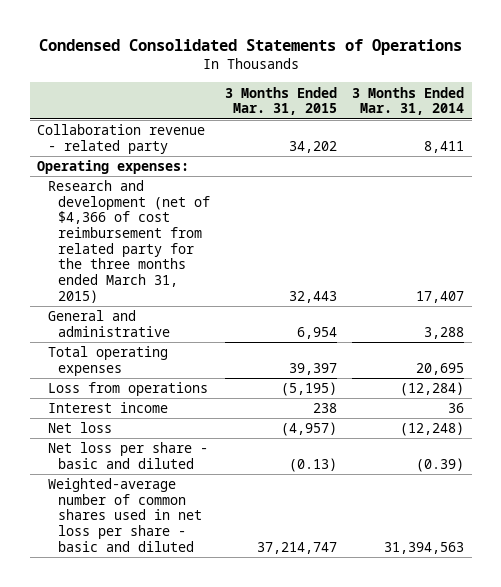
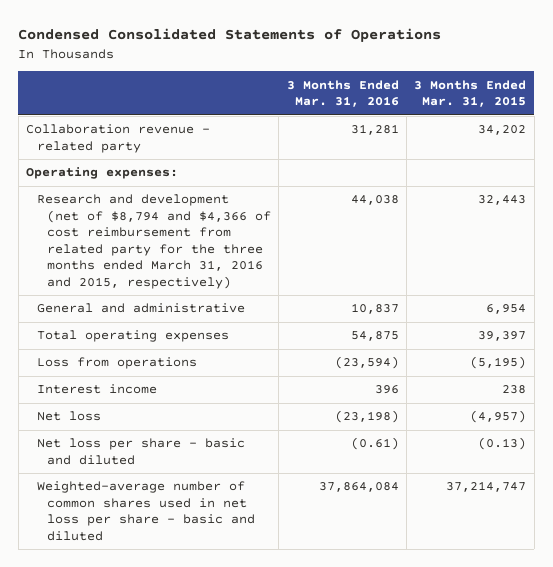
[352,86,465,116] 3 Months Ended Mar. 31, 2014 -> none
none -> [286,79,399,108] 3 Months Ended Mar. 31, 2016
[47,180,210,303] Research and development (net of $4,366 of cost reimbursement from related party for the three months ended March 31, 2015) -> [36,194,272,289] Research and development (net of $8,794 and $4,366 of cost reimbursement from related party for the three months ended March 31, 2016 and 2015, respectively)

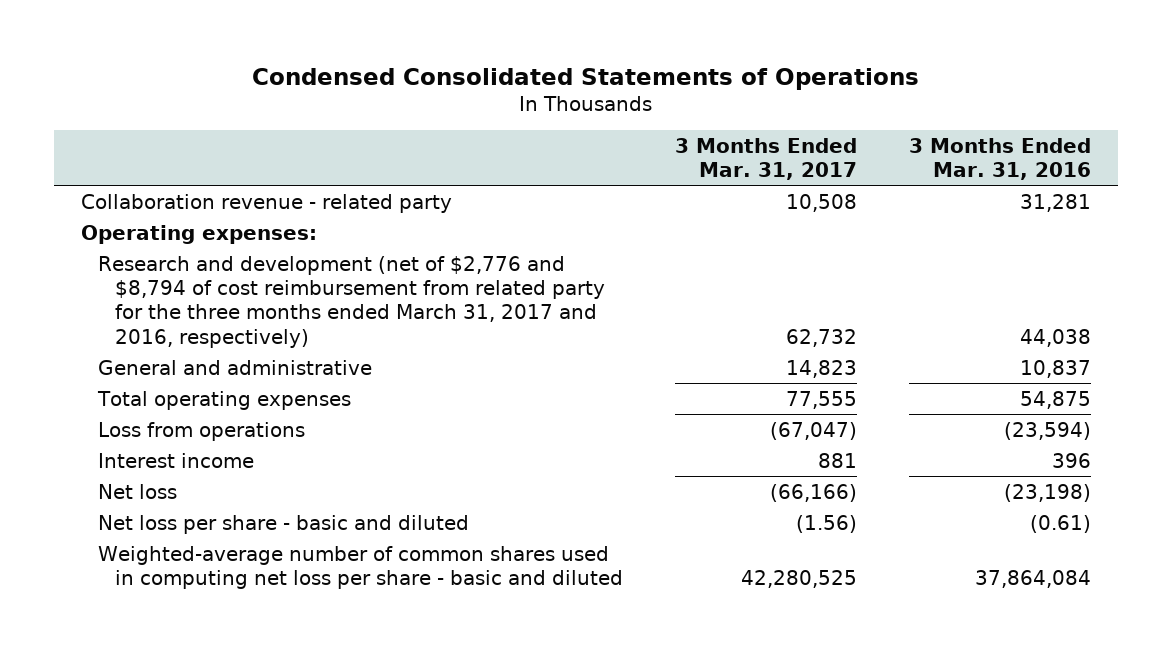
[414,79,527,108] 3 Months Ended Mar. 31, 2015 -> none
none -> [675,137,858,180] 3 Months Ended Mar. 31, 2017
[36,194,272,289] Research and development (net of $8,794 and $4,366 of cost reimbursement from related party for the three months ended March 31, 2016 and 2015, respectively) -> [97,255,605,348] Research and development (net of $2,776 and $8,794 of cost reimbursement from related party for the three months ended March 31, 2017 and 2016, respectively)
[36,481,256,541] Weighted-average number of common shares used in net loss per share - basic and diluted -> [97,545,623,589] Weighted-average number of common shares used in computing net loss per share - basic and diluted

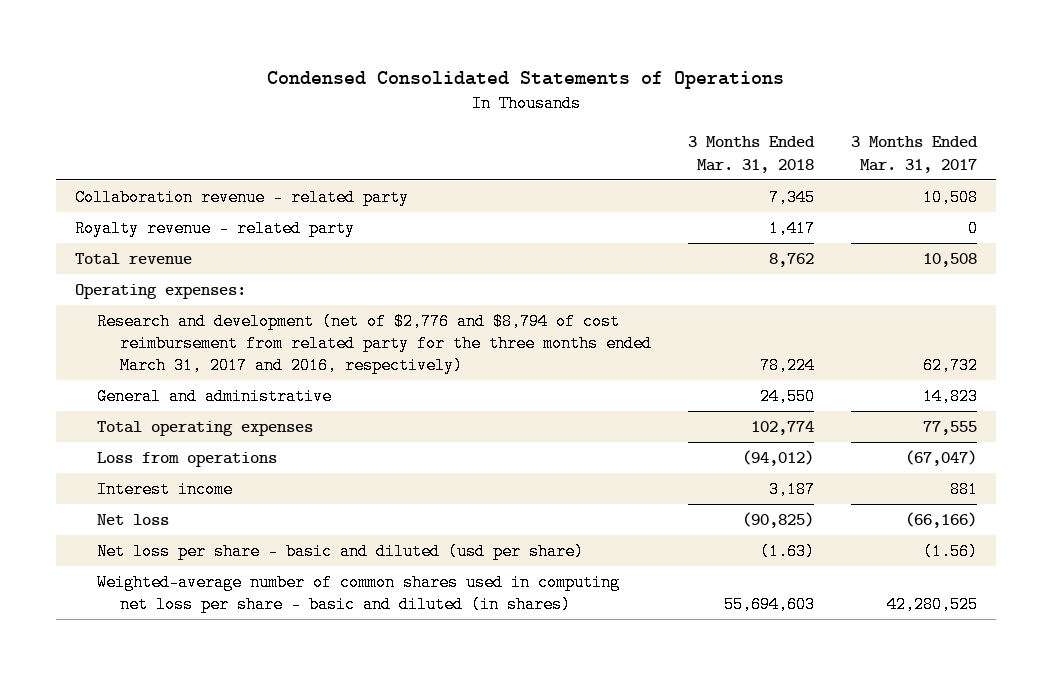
[909,137,1092,180] 3 Months Ended Mar. 31, 2016 -> none
none -> [688,136,816,173] 3 Months Ended Mar. 31, 2018
none -> [74,219,355,237] Royalty revenue - related party
none -> [74,252,192,265] Total revenue
[97,514,469,534] Net loss per share - basic and diluted -> [97,542,585,560] Net loss per share - basic and diluted (usd per share)
[97,545,623,589] Weighted-average number of common shares used in computing net loss per share - basic and diluted -> [97,573,621,614] Weighted-average number of common shares used in computing net loss per share - basic and diluted (in shares)

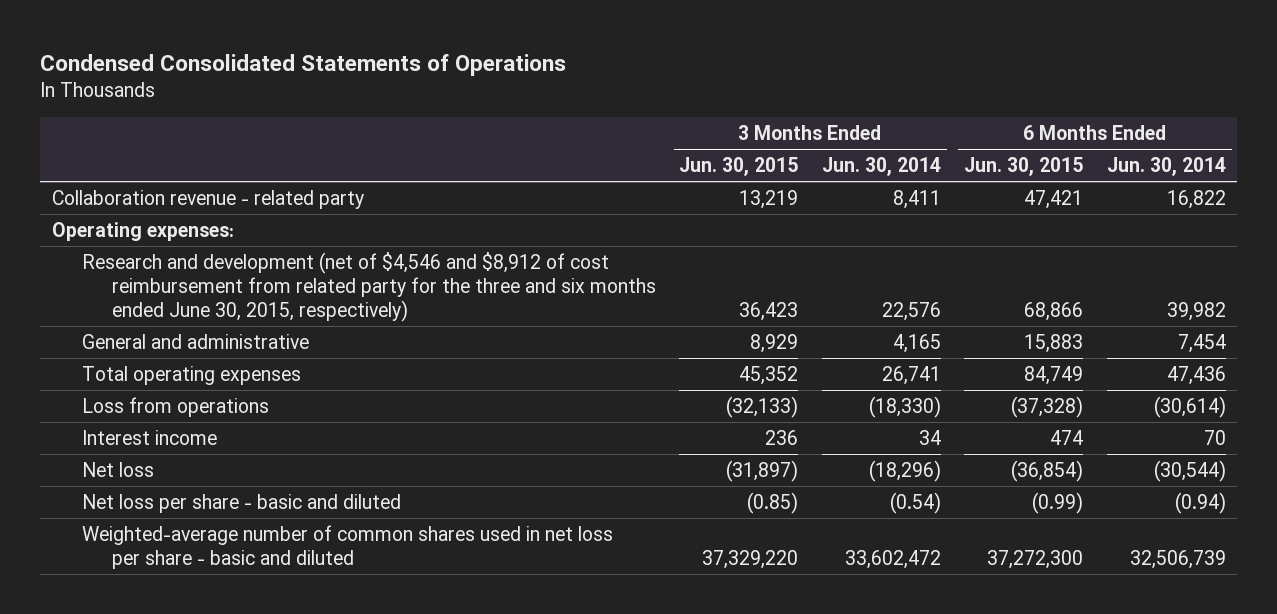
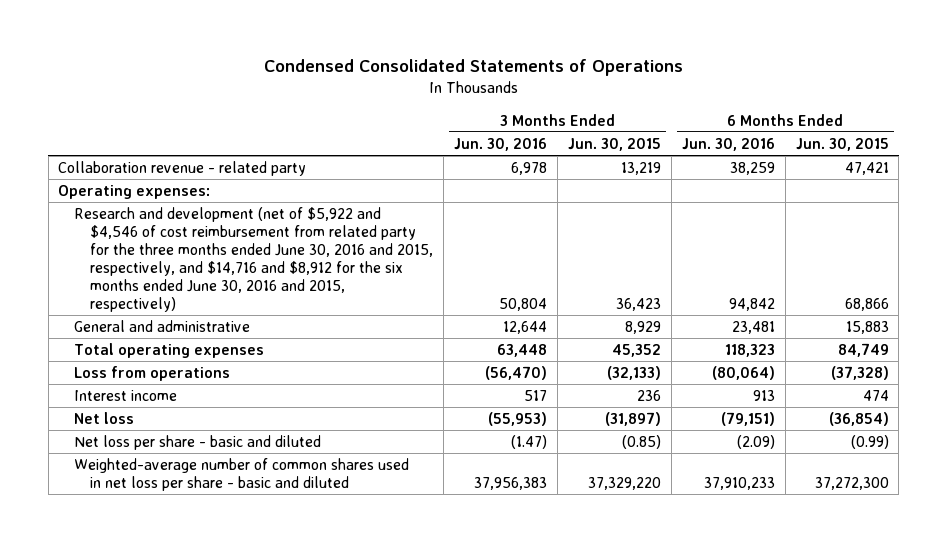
[821,157,941,177] Jun. 30, 2014 -> none
[1106,157,1226,177] Jun. 30, 2014 -> none
none -> [454,137,548,151] Jun. 30, 2016
none -> [681,137,775,151] Jun. 30, 2016
[81,252,657,323] Research and development (net of $4,546 and $8,912 of cost reimbursement from related party for the three and six months ended June 30, 2015, respectively) -> [74,206,434,312] Research and development (net of $5,922 and $4,546 of cost reimbursement from related party for the three months ended June 30, 2016 and 2015, respectively, and $14,716 and $8,912 for the six months ended June 30, 2016 and 2015, respectively)

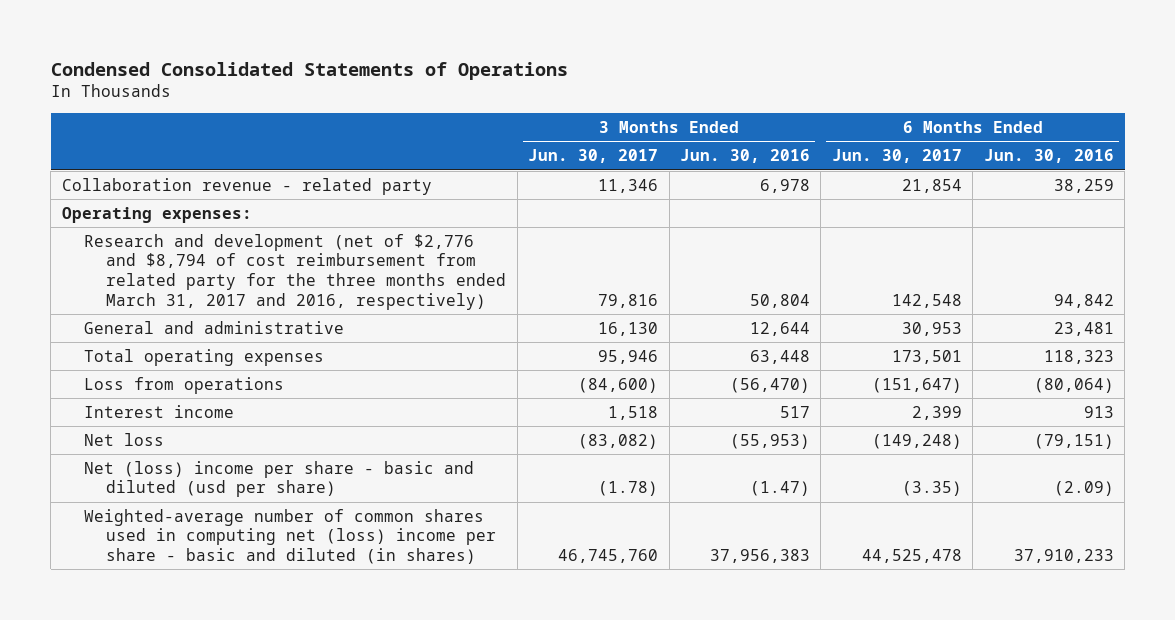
[567,137,661,151] Jun. 30, 2015 -> none
[795,137,889,151] Jun. 30, 2015 -> none
none -> [528,149,659,164] Jun. 30, 2017
none -> [831,149,962,164] Jun. 30, 2017
[74,206,434,312] Research and development (net of $5,922 and $4,546 of cost reimbursement from related party for the three months ended June 30, 2016 and 2015, respectively, and $14,716 and $8,912 for the six months ended June 30, 2016 and 2015, respectively) -> [83,233,507,310] Research and development (net of $2,776 and $8,794 of cost reimbursement from related party for the three months ended March 31, 2017 and 2016, respectively)
[74,434,322,450] Net loss per share - basic and diluted -> [83,460,474,498] Net (loss) income per share - basic and diluted (usd per share)
[74,457,410,491] Weighted-average number of common shares used in net loss per share - basic and diluted -> [83,508,497,564] Weighted-average number of common shares used in computing net (loss) income per share - basic and diluted (in shares)

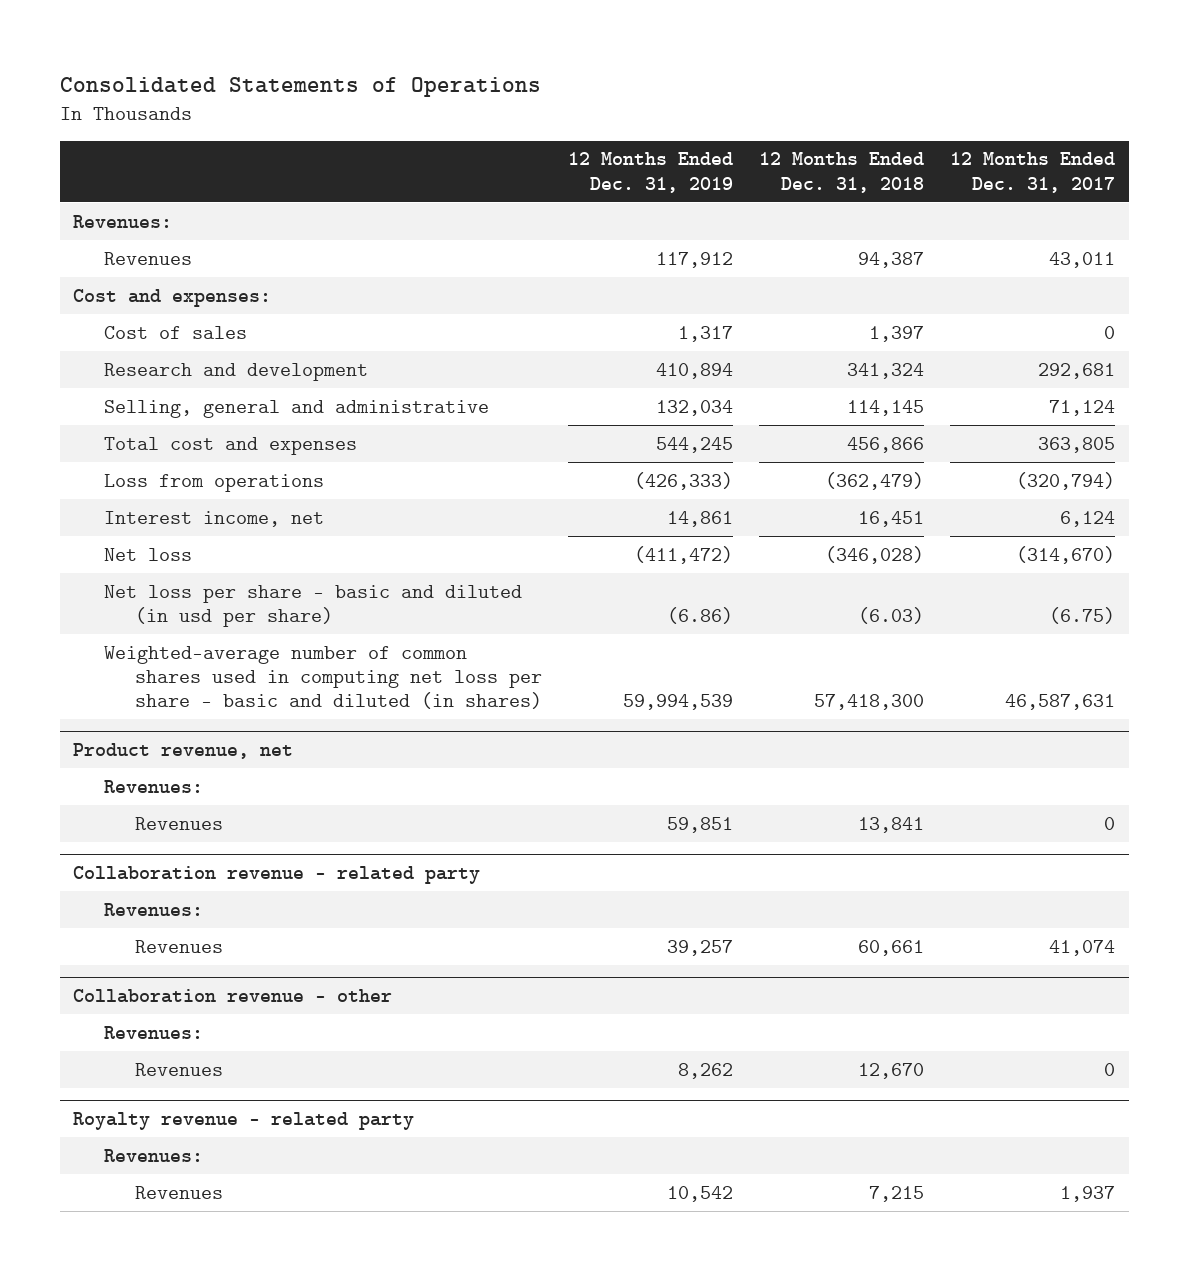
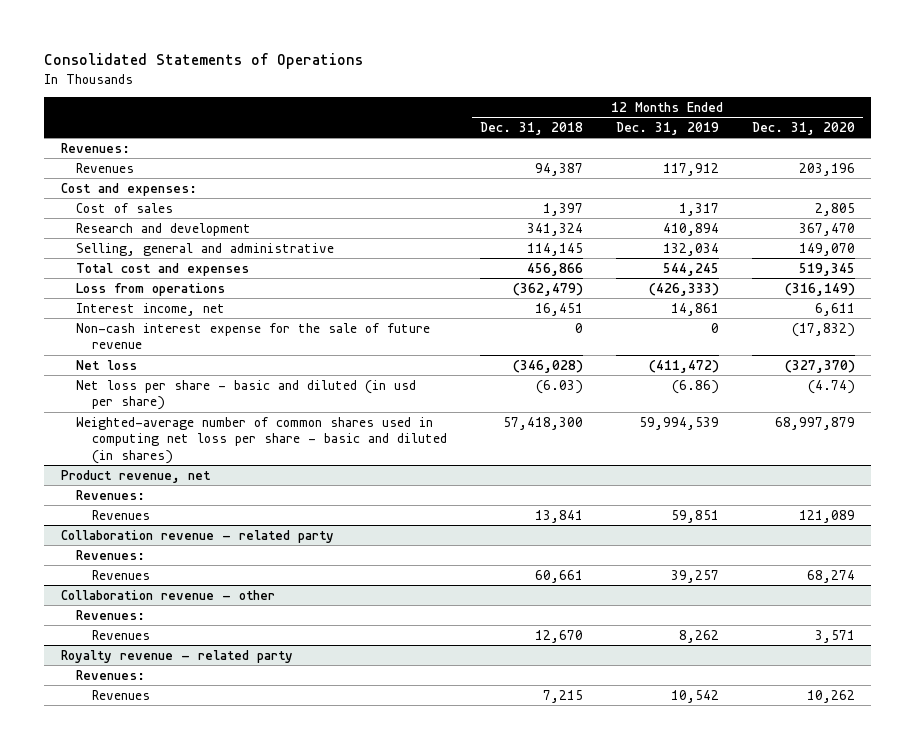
[950,152,1116,193] 12 Months Ended Dec. 31, 2017 -> none
none -> [751,122,855,136] Dec. 31, 2020
none -> [76,322,431,350] Non-cash interest expense for the sale of future revenue

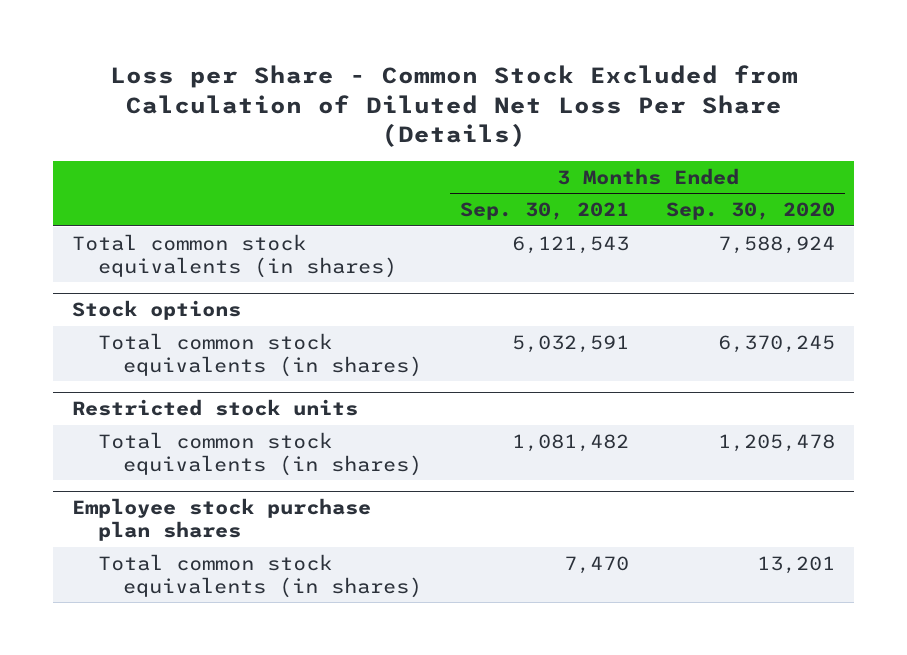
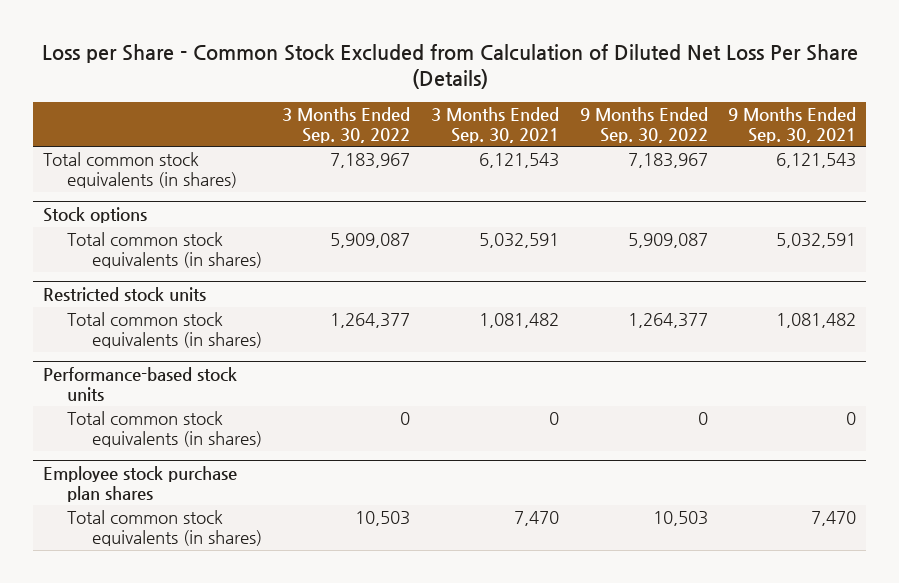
[666,202,836,221] Sep. 30, 2020 -> none
none -> [282,106,411,143] 3 Months Ended Sep. 30, 2022
none -> [579,106,708,143] 9 Months Ended Sep. 30, 2022
none -> [728,106,857,143] 9 Months Ended Sep. 30, 2021
none -> [43,367,238,401] Performance-based stock units
none -> [67,411,262,447] Total common stock equivalents (in shares)

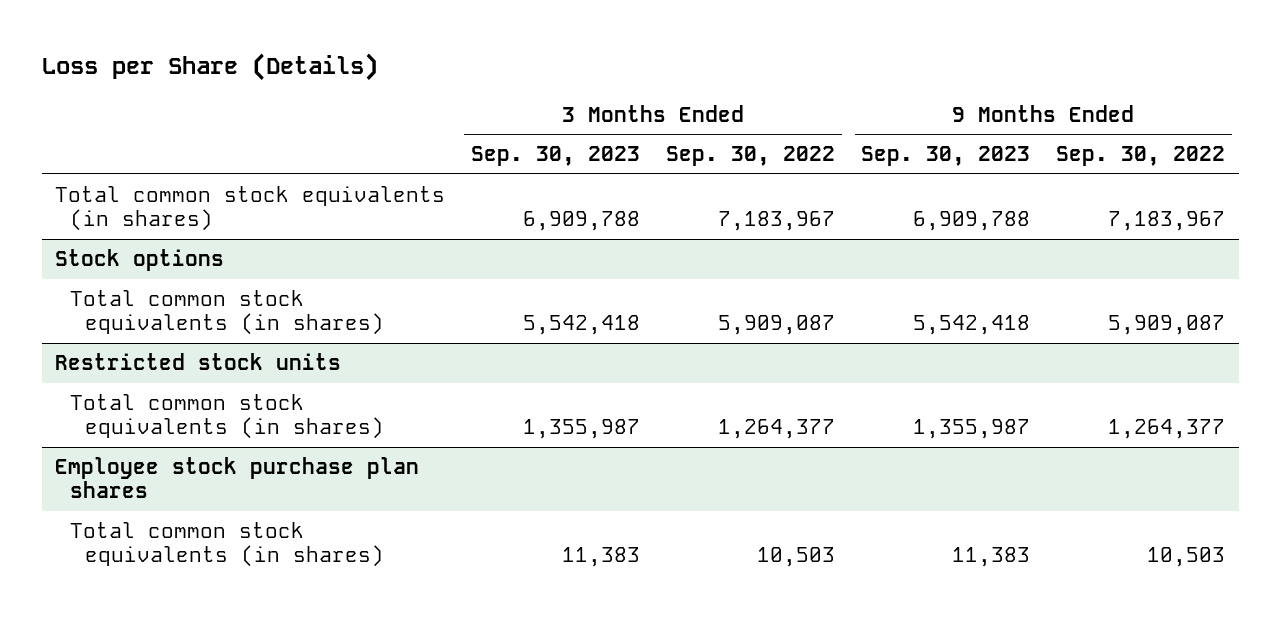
[41,43,858,89] Loss per Share - Common Stock Excluded from Calculation of Diluted Net Loss Per Share (Details) -> [41,52,378,81] Loss per Share (Details)
[431,106,560,143] 3 Months Ended Sep. 30, 2021 -> none
[728,106,857,143] 9 Months Ended Sep. 30, 2021 -> none
none -> [471,146,641,167] Sep. 30, 2023
none -> [861,146,1031,167] Sep. 30, 2023
[43,367,238,401] Performance-based stock units -> none
[67,411,262,447] Total common stock equivalents (in shares) -> none

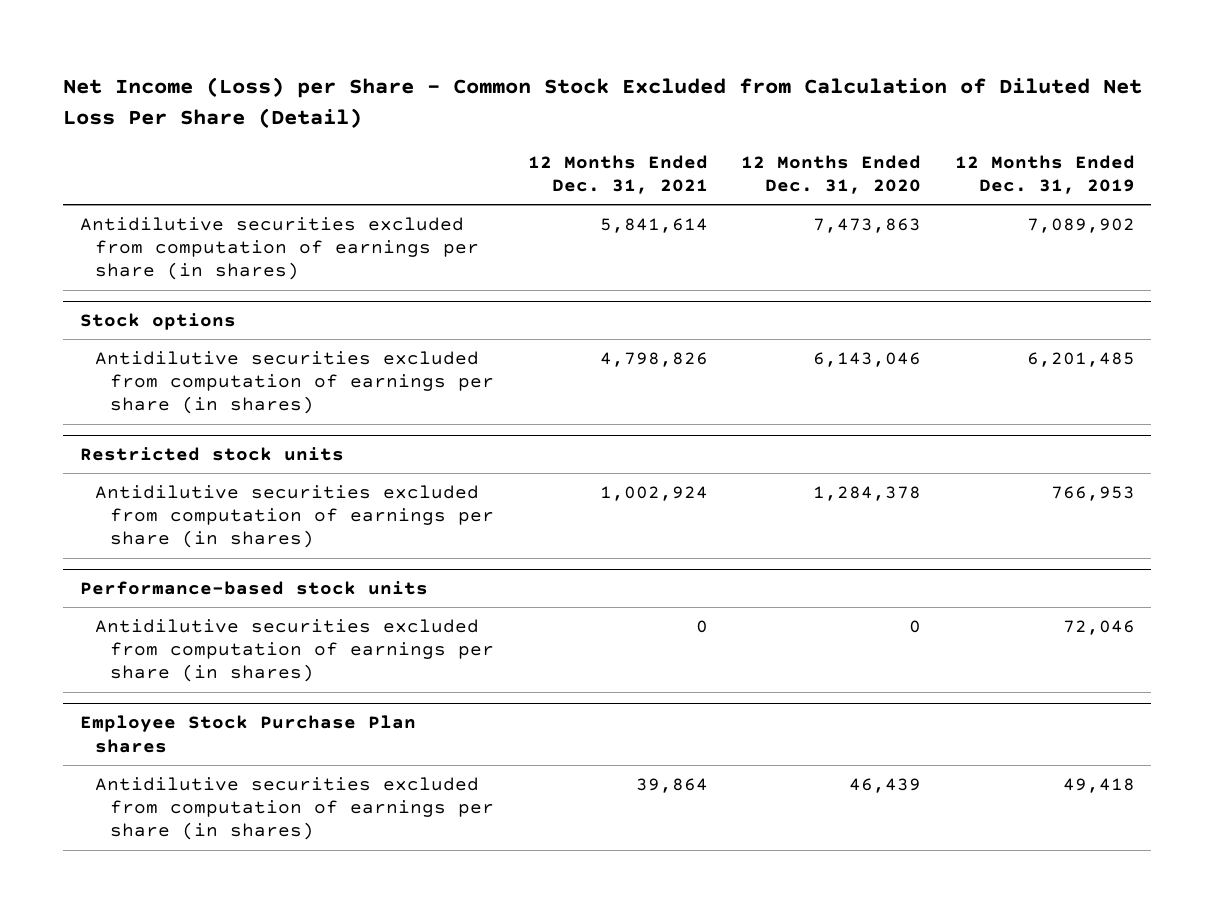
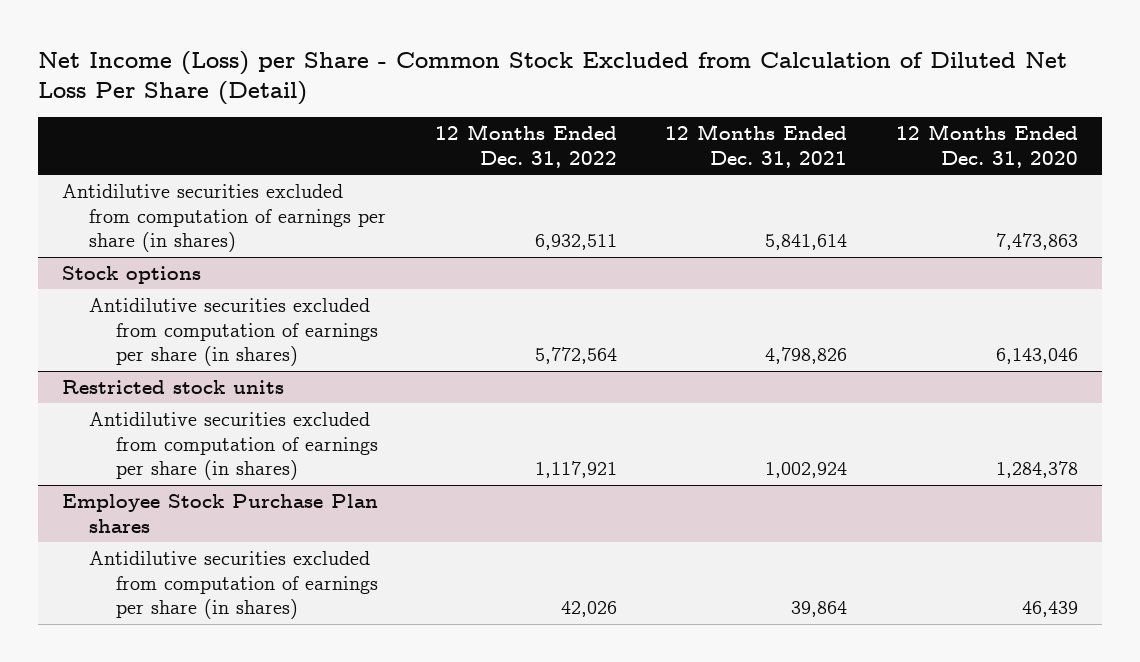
[954,154,1135,195] 12 Months Ended Dec. 31, 2019 -> none
none -> [434,124,617,169] 12 Months Ended Dec. 31, 2022
[79,581,428,596] Performance-based stock units -> none
[95,618,495,683] Antidilutive securities excluded from computation of earnings per share (in shares) -> none

